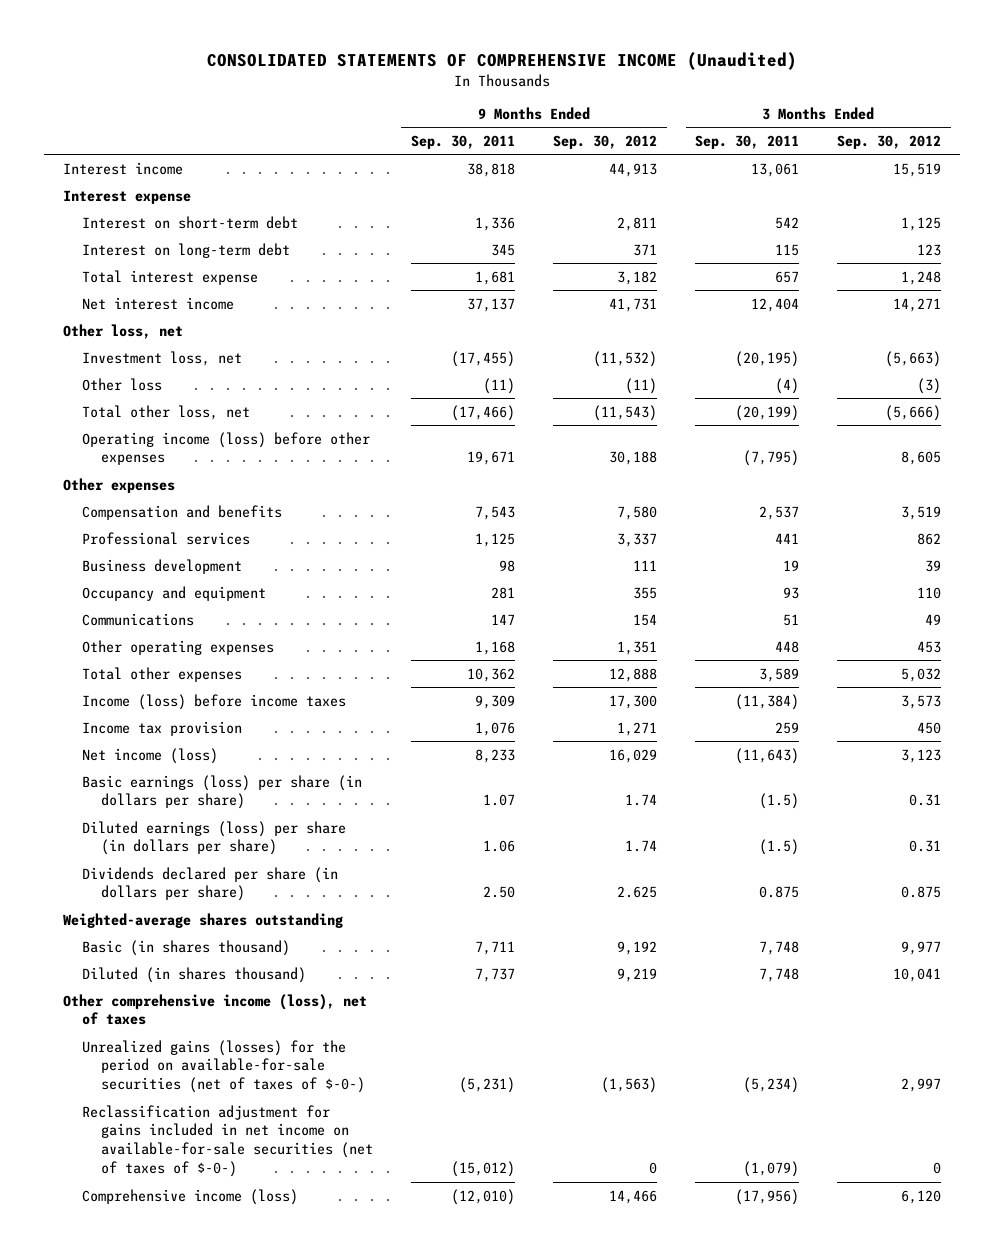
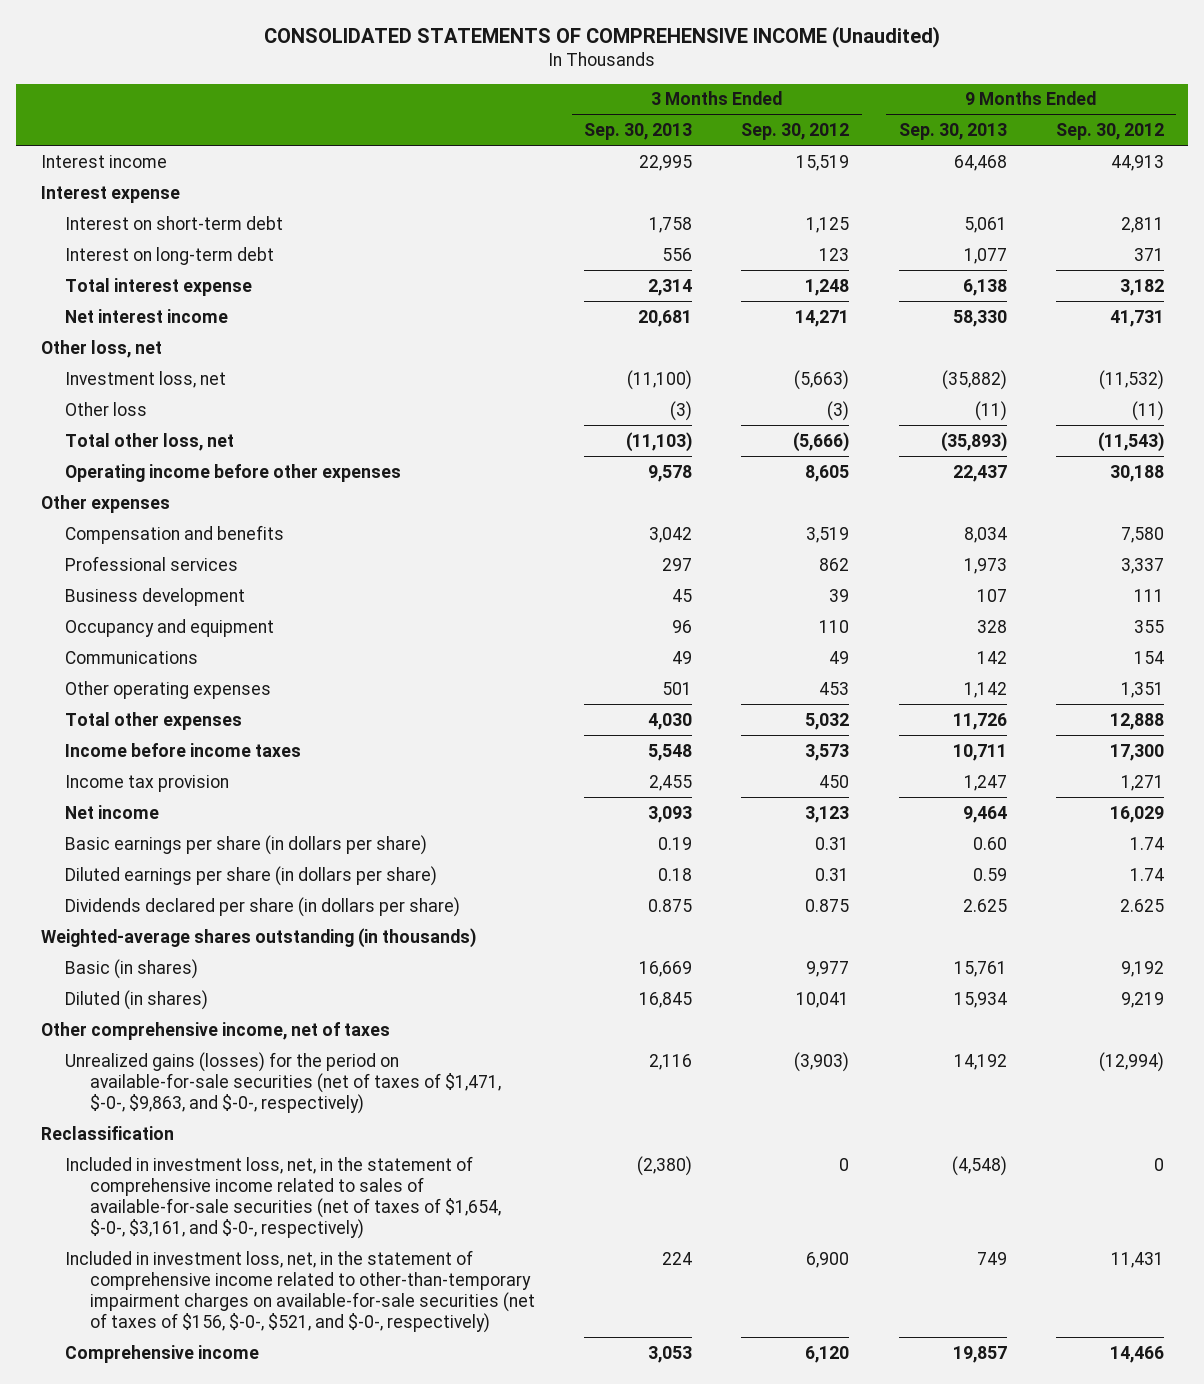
[410,134,515,149] Sep. 30, 2011 -> none
[695,134,800,149] Sep. 30, 2011 -> none
none -> [584,122,693,140] Sep. 30, 2013
none -> [898,122,1007,140] Sep. 30, 2013
[81,431,370,466] Operating income (loss) before other expenses -> [65,463,402,482] Operating income before other expenses
[81,693,346,710] Income (loss) before income taxes -> [65,742,302,757] Income before income taxes
[81,747,218,764] Net income (loss) -> [65,804,160,819] Net income
[81,774,362,810] Basic earnings (loss) per share (in dollars per share) -> [65,834,428,855] Basic earnings per share (in dollars per share)
[81,820,346,856] Diluted earnings (loss) per share (in dollars per share) -> [65,865,438,886] Diluted earnings per share (in dollars per share)
[81,1104,373,1178] Reclassification adjustment for gains included in net income on available-for-sale securities (net of taxes of $-0-) -> none
[62,912,343,928] Weighted-average shares outstanding -> [40,927,476,948] Weighted-average shares outstanding (in thousands)
[81,939,290,956] Basic (in shares thousand) -> [65,958,199,979] Basic (in shares)
[81,966,306,983] Diluted (in shares thousand) -> [65,989,209,1010] Diluted (in shares)
[62,993,367,1026] Other comprehensive income (loss), net of taxes -> [40,1021,390,1040] Other comprehensive income, net of taxes
[81,1039,365,1094] Unrealized gains (losses) for the period on available-for-sale securities (net of taxes of $-0-) -> [65,1051,501,1115] Unrealized gains (losses) for the period on available-for-sale securities (net of taxes of $1,471, $-0-, $9,863, and $-0-, respectively)
[601,1077,658,1094] (1,563) -> [1098,1051,1164,1072] (12,994)
[901,1078,942,1093] 2,997 -> [794,1051,850,1072] (3,903)
none -> [40,1125,174,1140] Reclassification
none -> [65,1155,501,1240] Included in investment loss, net, in the statement of comprehensive income related to sales of available-for-sale securities (net of taxes of $1,654, $-0-, $3,161, and $-0-, respectively)
none -> [65,1249,535,1334] Included in investment loss, net, in the statement of comprehensive income related to other-than-temporary impairment charges on available-for-sale securities (net of taxes of $156, $-0-, $521, and $-0-, respectively)
[81,1188,298,1205] Comprehensive income (loss) -> [65,1344,260,1363] Comprehensive income

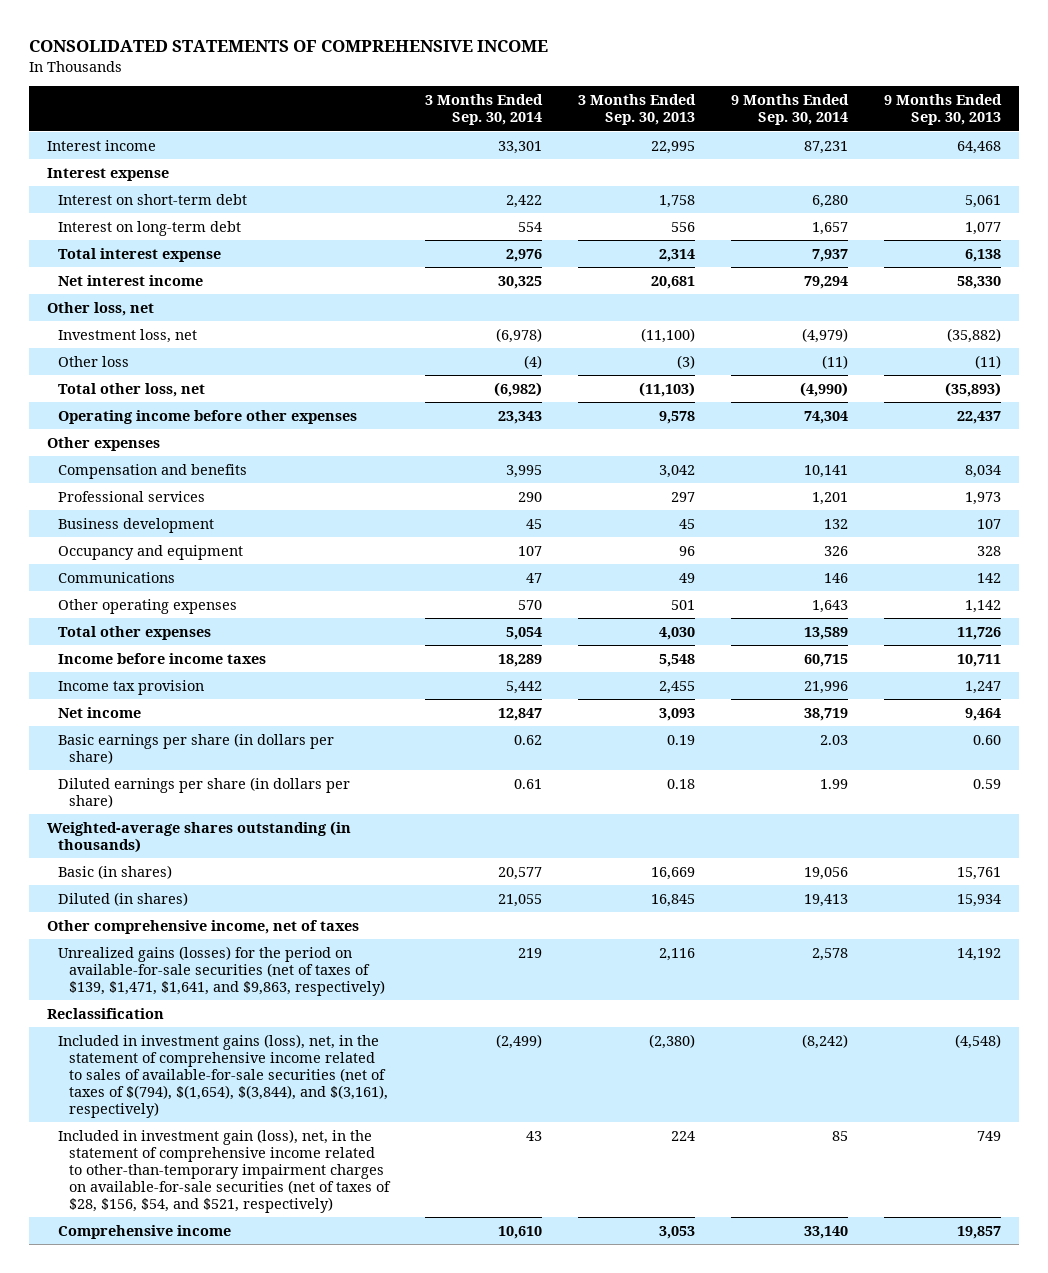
[264,25,941,48] CONSOLIDATED STATEMENTS OF COMPREHENSIVE INCOME (Unaudited) -> [29,39,549,52] CONSOLIDATED STATEMENTS OF COMPREHENSIVE INCOME
[741,122,850,140] Sep. 30, 2012 -> none
[1055,122,1164,140] Sep. 30, 2012 -> none
none -> [425,94,544,126] 3 Months Ended Sep. 30, 2014
none -> [731,94,850,126] 9 Months Ended Sep. 30, 2014
[65,896,461,917] Dividends declared per share (in dollars per share) -> none
[65,1051,501,1115] Unrealized gains (losses) for the period on available-for-sale securities (net of taxes of $1,471, $-0-, $9,863, and $-0-, respectively) -> [58,945,386,996] Unrealized gains (losses) for the period on available-for-sale securities (net of taxes of $139, $1,471, $1,641, and $9,863, respectively)
[65,1155,501,1240] Included in investment loss, net, in the statement of comprehensive income related to sales of available-for-sale securities (net of taxes of $1,654, $-0-, $3,161, and $-0-, respectively) -> [58,1033,389,1118] Included in investment gains (loss), net, in the statement of comprehensive income related to sales of available-for-sale securities (net of taxes of $(794), $(1,654), $(3,844), and $(3,161), respectively)
[65,1249,535,1334] Included in investment loss, net, in the statement of comprehensive income related to other-than-temporary impairment charges on available-for-sale securities (net of taxes of $156, $-0-, $521, and $-0-, respectively) -> [58,1128,392,1213] Included in investment gain (loss), net, in the statement of comprehensive income related to other-than-temporary impairment charges on available-for-sale securities (net of taxes of $28, $156, $54, and $521, respectively)

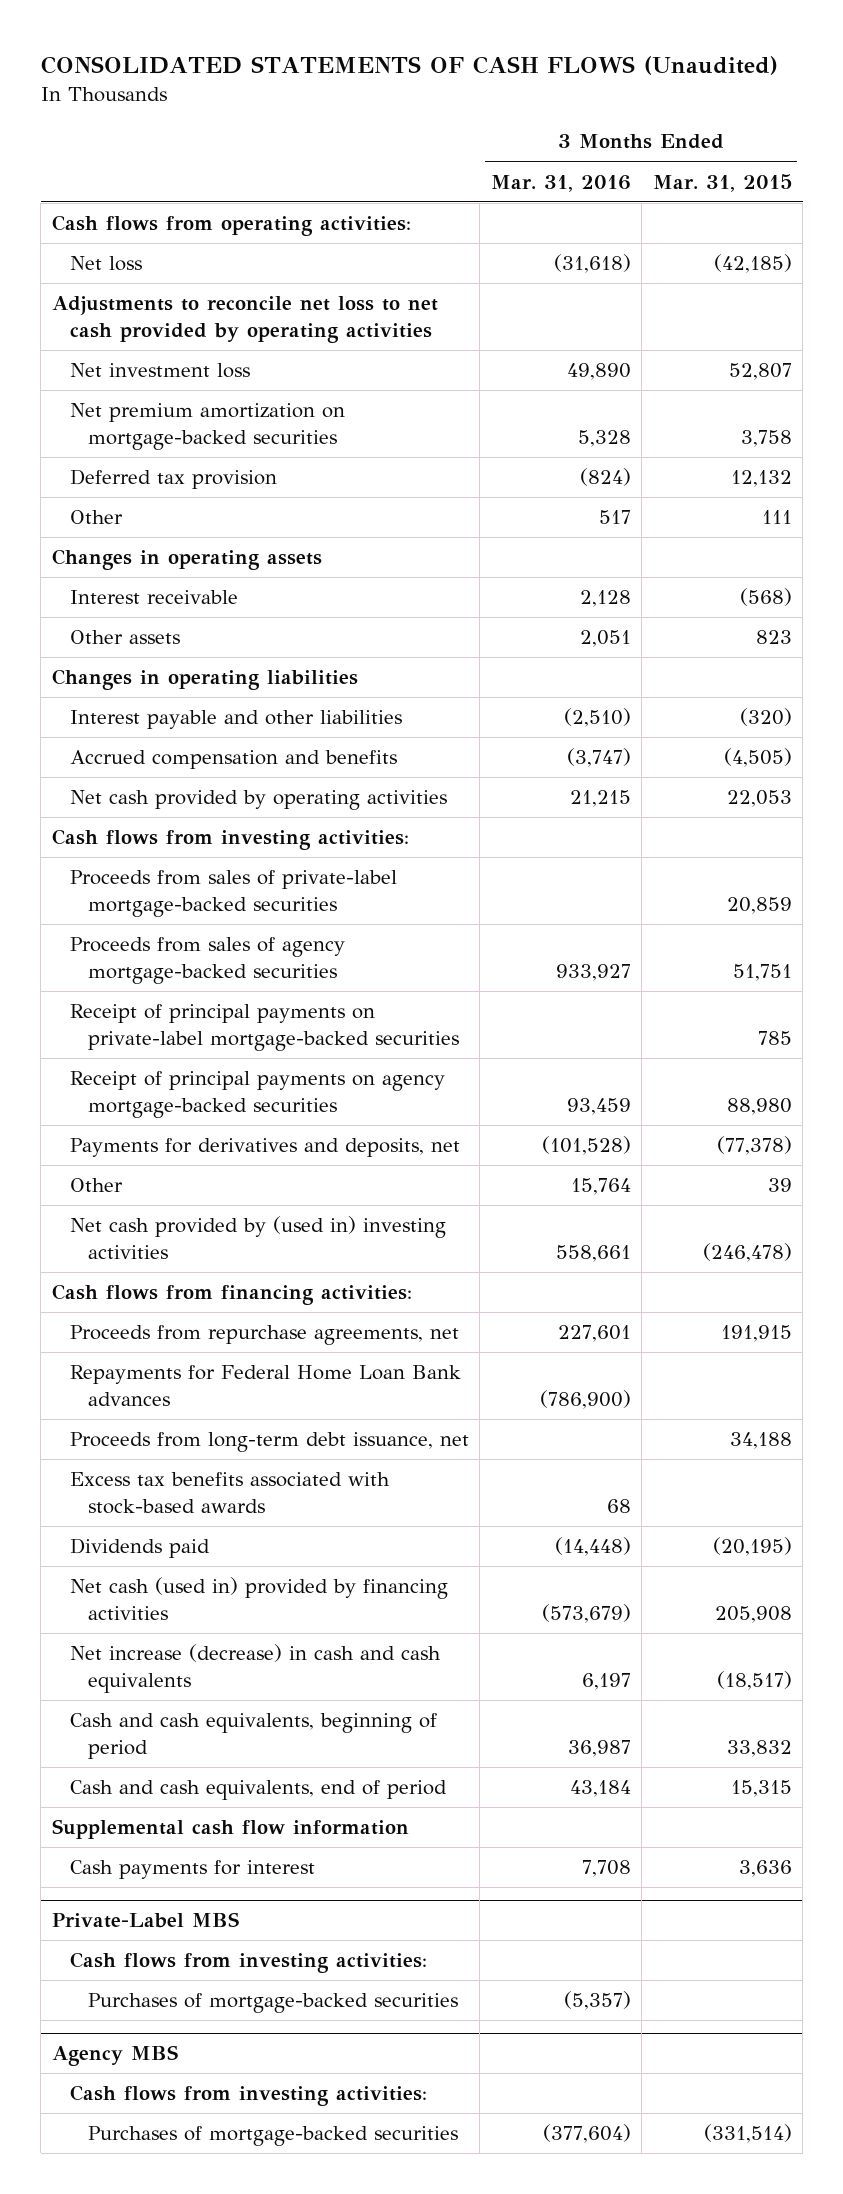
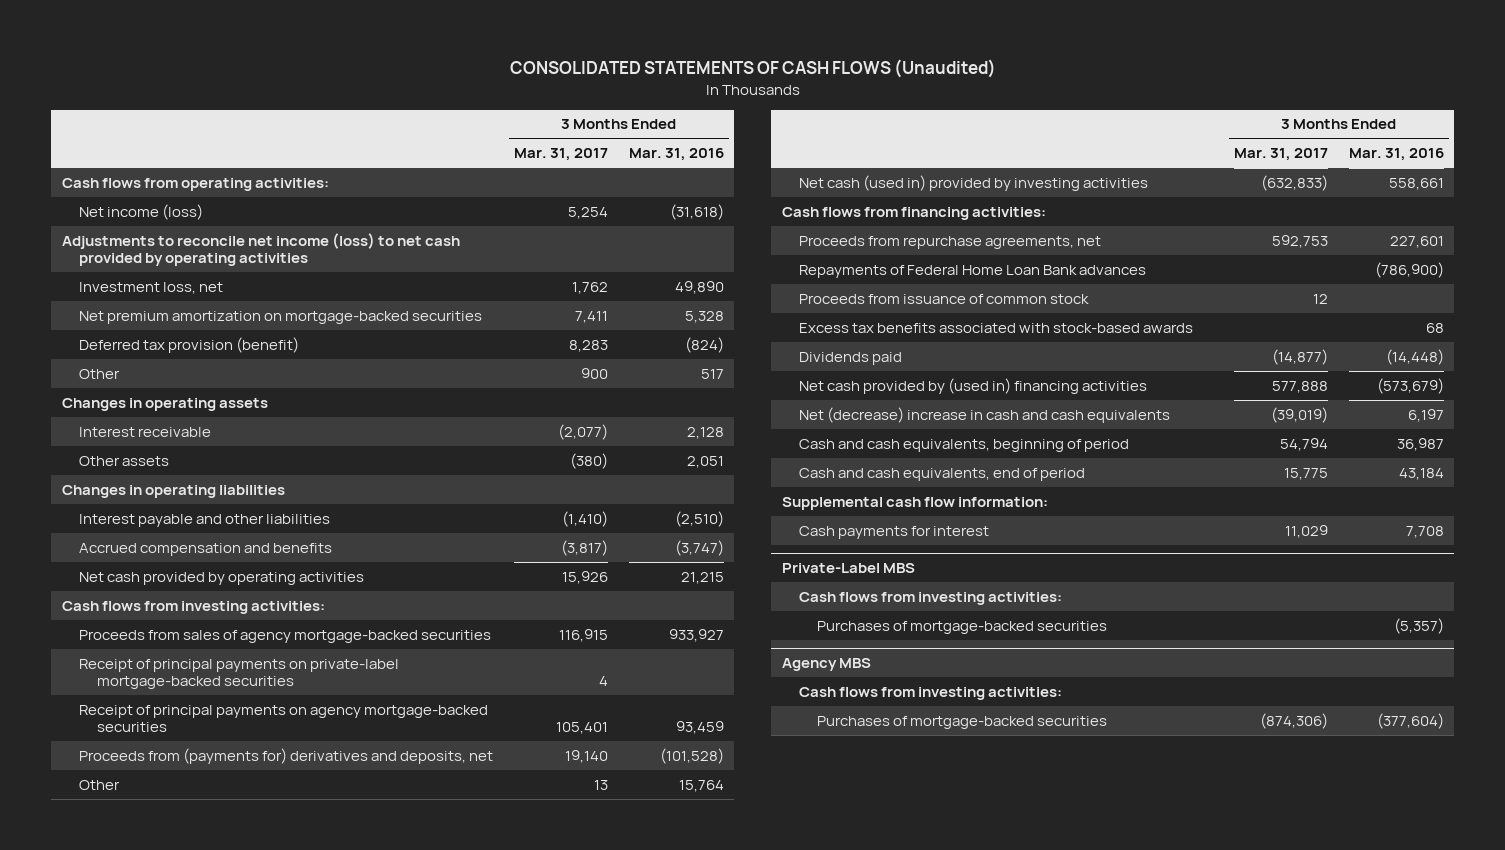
[652,173,792,192] Mar. 31, 2015 -> none
none -> [513,148,608,162] Mar. 31, 2017
[70,256,143,272] Net loss -> [79,203,204,220] Net income (loss)
[51,296,438,343] Adjustments to reconcile net loss to net cash provided by operating activities -> [61,232,460,267] Adjustments to reconcile net income (loss) to net cash provided by operating activities
[70,363,251,379] Net investment loss -> [79,281,224,294] Investment loss, net
[70,469,278,490] Deferred tax provision -> [79,336,300,353] Deferred tax provision (benefit)
[70,870,398,917] Proceeds from sales of private-label mortgage-backed securities -> none
[70,1138,461,1158] Payments for derivatives and deposits, net -> [79,747,494,764] Proceeds from (payments for) derivatives and deposits, net
[70,1216,447,1259] Net cash provided by (used in) investing activities -> [799,174,1149,191] Net cash (used in) provided by investing activities
[70,1432,470,1453] Proceeds from long-term debt issuance, net -> none
[70,1365,462,1406] Repayments for Federal Home Loan Bank advances -> [799,264,1147,278] Repayments of Federal Home Loan Bank advances
none -> [799,293,1090,304] Proceeds from issuance of common stock
[70,1577,449,1620] Net cash (used in) provided by financing activities -> [799,377,1148,394] Net cash provided by (used in) financing activities
[70,1644,442,1693] Net increase (decrease) in cash and cash equivalents -> [799,406,1171,423] Net (decrease) increase in cash and cash equivalents
[51,1819,409,1840] Supplemental cash flow information -> [781,496,1048,510] Supplemental cash flow information:

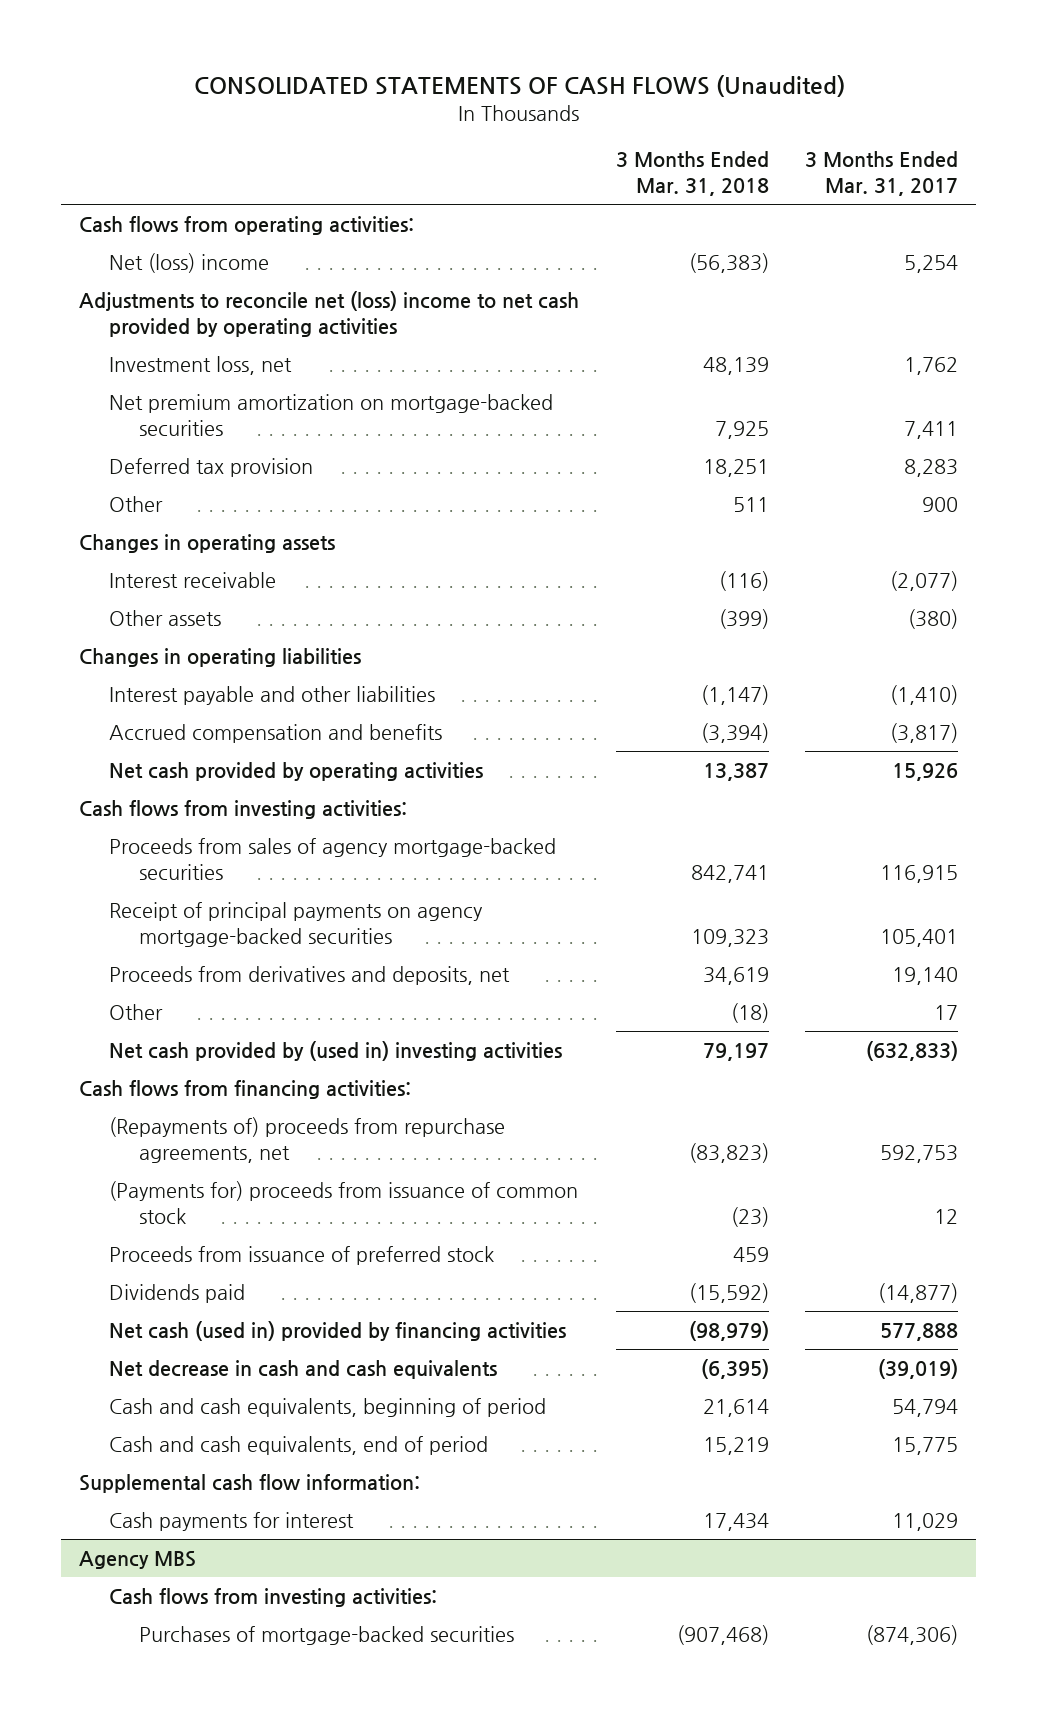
[628,148,724,162] Mar. 31, 2016 -> none
none -> [615,151,769,196] 3 Months Ended Mar. 31, 2018
[79,203,204,220] Net income (loss) -> [108,253,269,274] Net (loss) income
[61,232,460,267] Adjustments to reconcile net income (loss) to net cash provided by operating activities -> [79,291,580,337] Adjustments to reconcile net (loss) income to net cash provided by operating activities
[79,336,300,353] Deferred tax provision (benefit) -> [108,458,313,478] Deferred tax provision
[79,658,400,690] Receipt of principal payments on private-label mortgage-backed securities -> none
[79,747,494,764] Proceeds from (payments for) derivatives and deposits, net -> [108,966,510,986] Proceeds from derivatives and deposits, net
[593,779,608,790] 13 -> [933,1005,958,1021] 17
[799,174,1149,191] Net cash (used in) provided by investing activities -> [108,1041,562,1062] Net cash provided by (used in) investing activities
[799,264,1147,278] Repayments of Federal Home Loan Bank advances -> none
[799,322,1194,333] Excess tax benefits associated with stock-based awards -> none
[799,235,1102,249] Proceeds from repurchase agreements, net -> [108,1117,505,1163] (Repayments of) proceeds from repurchase agreements, net
[799,293,1090,304] Proceeds from issuance of common stock -> [108,1181,578,1224] (Payments for) proceeds from issuance of common stock
none -> [108,1246,494,1266] Proceeds from issuance of preferred stock
[799,377,1148,394] Net cash provided by (used in) financing activities -> [108,1321,566,1342] Net cash (used in) provided by financing activities
[799,406,1171,423] Net (decrease) increase in cash and cash equivalents -> [108,1360,497,1380] Net decrease in cash and cash equivalents
[781,563,915,574] Private-Label MBS -> none
[799,591,1063,605] Cash flows from investing activities: -> none
[816,620,1107,634] Purchases of mortgage-backed securities -> none

